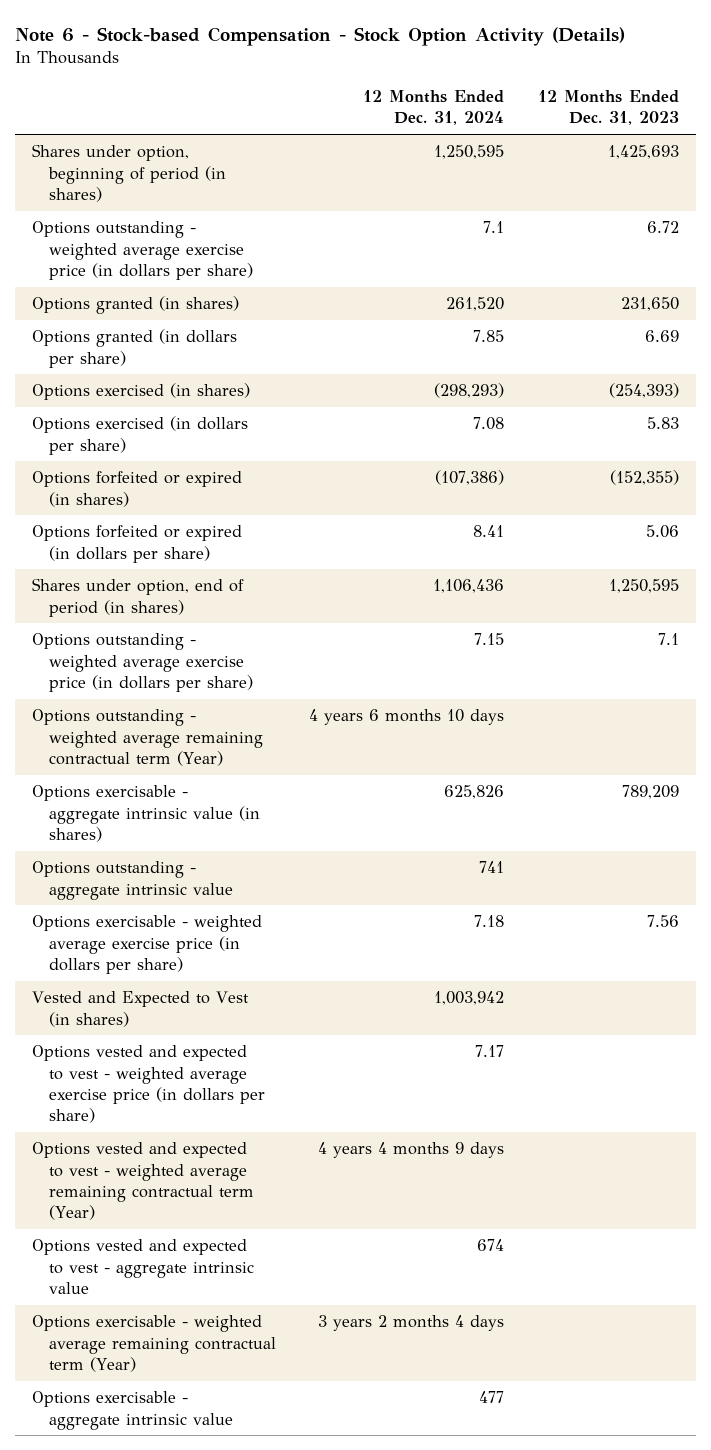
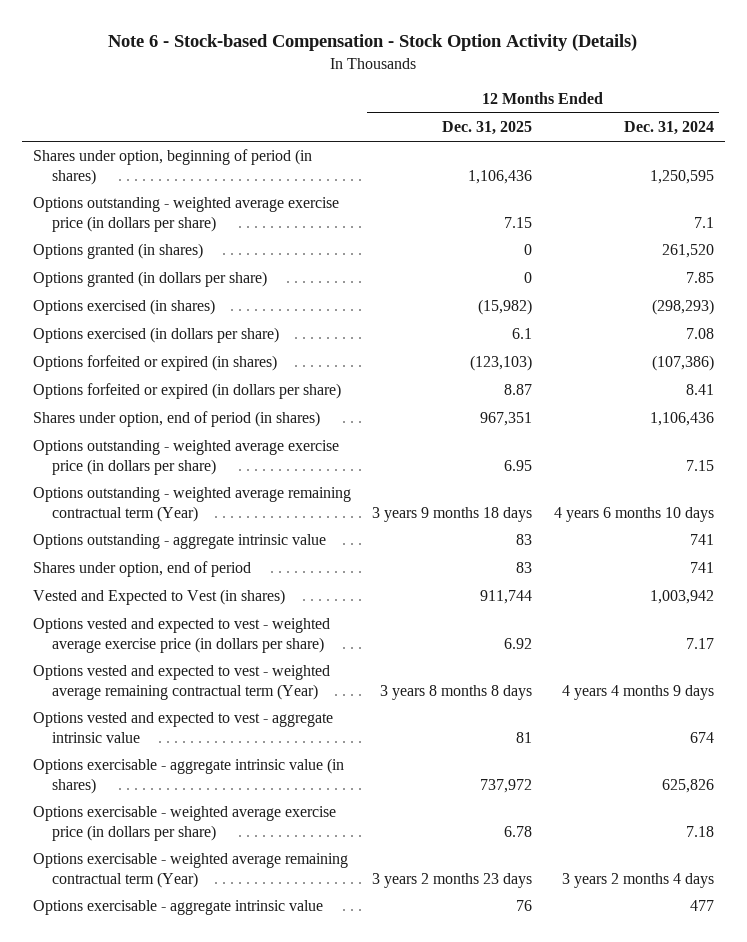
[537,89,679,126] 12 Months Ended Dec. 31, 2023 -> none
none -> [442,121,533,136] Dec. 31, 2025
none -> [33,561,252,578] Shares under option, end of period
[31,785,260,842] Options exercisable - aggregate intrinsic value (in shares) -> [33,758,345,794] Options exercisable - aggregate intrinsic value (in shares)
[31,915,262,974] Options exercisable - weighted average exercise price (in dollars per share) -> [33,806,337,841] Options exercisable - weighted average exercise price (in dollars per share)

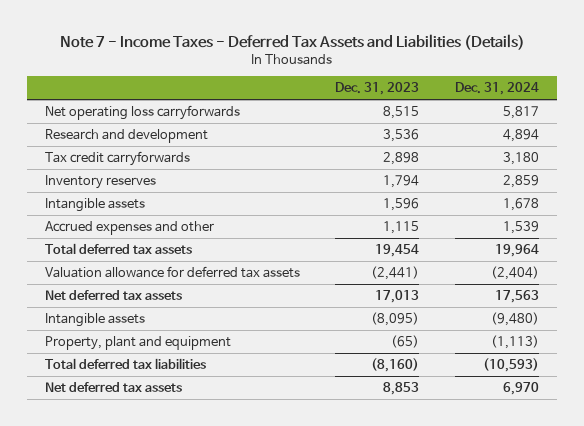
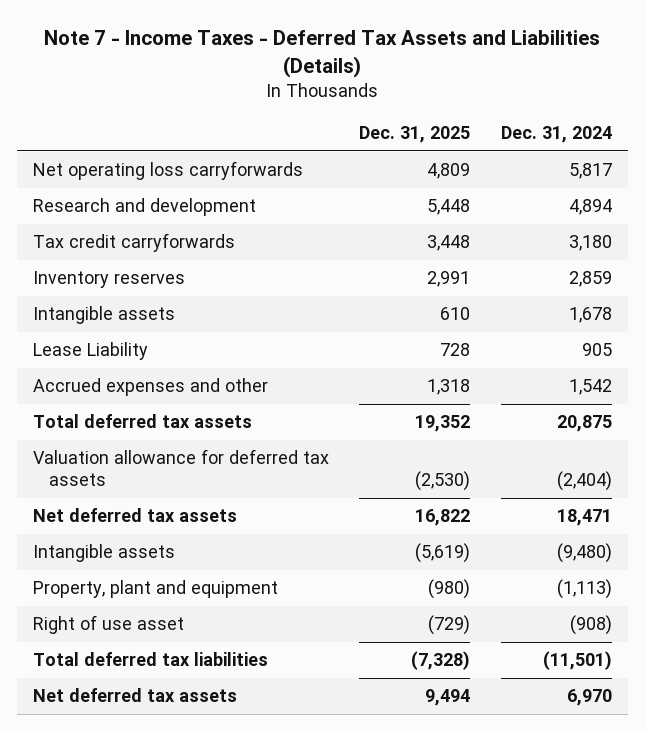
[335,82,420,96] Dec. 31, 2023 -> none
none -> [359,125,471,143] Dec. 31, 2025
none -> [32,342,148,361] Lease Liability
[502,221,539,235] 1,539 -> [569,379,613,396] 1,542
[494,244,539,258] 19,964 -> [557,415,613,433] 20,875
[494,290,539,304] 17,563 -> [557,509,613,527] 18,471
none -> [32,615,184,635] Right of use asset
[482,358,539,373] (10,593) -> [543,651,613,671] (11,501)

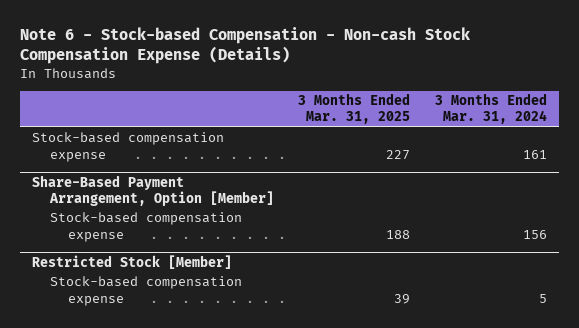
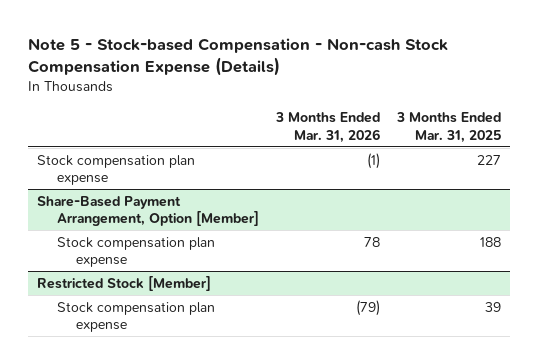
[20,27,472,65] Note 6 - Stock-based Compensation - Non-cash Stock Compensation Expense (Details) -> [28,38,449,77] Note 5 - Stock-based Compensation - Non-cash Stock Compensation Expense (Details)
[434,93,547,125] 3 Months Ended Mar. 31, 2024 -> none
none -> [275,112,381,143] 3 Months Ended Mar. 31, 2026
[32,132,225,162] Stock-based compensation expense -> [36,154,195,186] Stock compensation plan expense
[50,212,243,242] Stock-based compensation expense -> [56,236,215,268] Stock compensation plan expense
[50,276,243,306] Stock-based compensation expense -> [56,301,215,333] Stock compensation plan expense

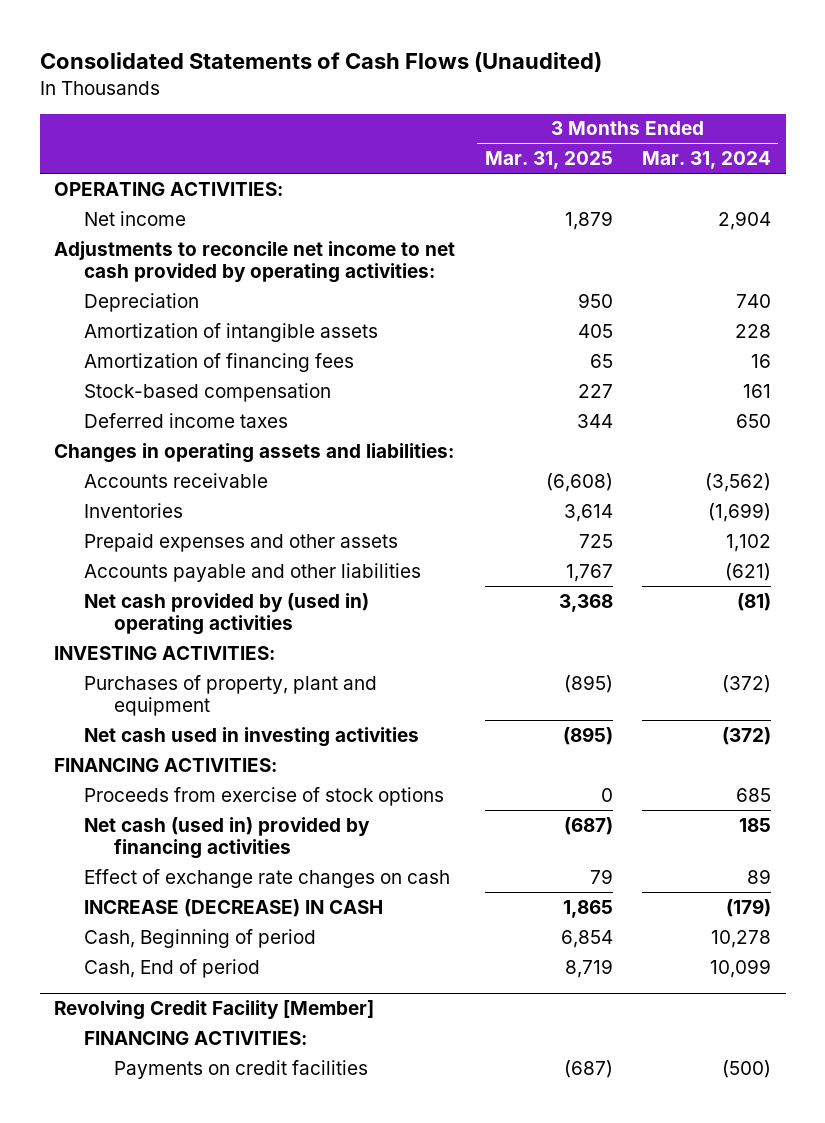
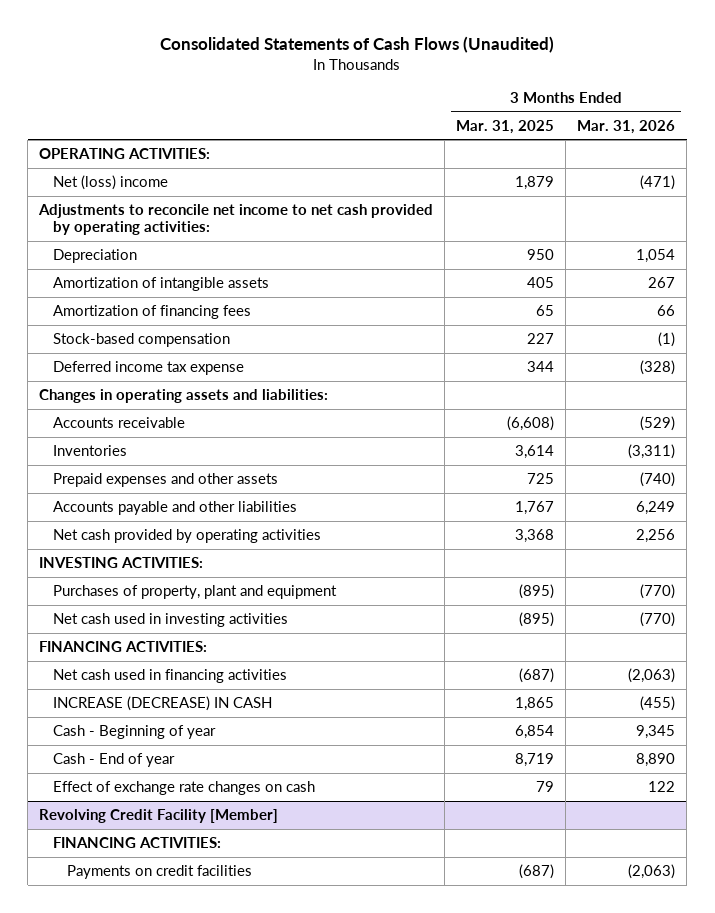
[642,151,772,170] Mar. 31, 2024 -> none
none -> [577,119,676,134] Mar. 31, 2026
[84,210,187,226] Net income -> [53,175,169,191] Net (loss) income
[84,412,289,428] Deferred income taxes -> [53,361,245,376] Deferred income tax expense
[84,592,370,635] Net cash provided by (used in) operating activities -> [53,529,322,544] Net cash provided by operating activities
[84,786,445,806] Proceeds from exercise of stock options -> none
[84,816,371,859] Net cash (used in) provided by financing activities -> [53,669,288,684] Net cash used in financing activities
[84,928,317,948] Cash, Beginning of period -> [53,725,217,740] Cash - Beginning of year
[84,958,261,978] Cash, End of period -> [53,753,176,768] Cash - End of year
[84,868,451,888] Effect of exchange rate changes on cash -> [53,781,316,796] Effect of exchange rate changes on cash

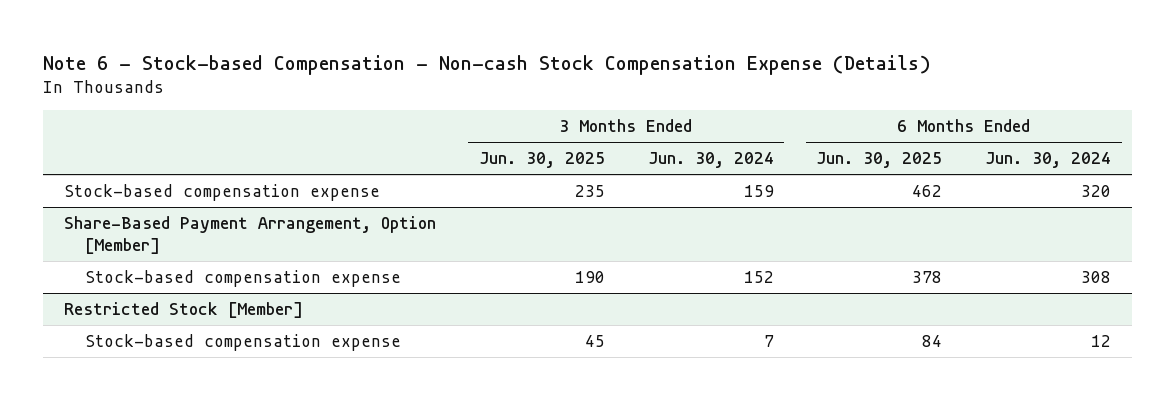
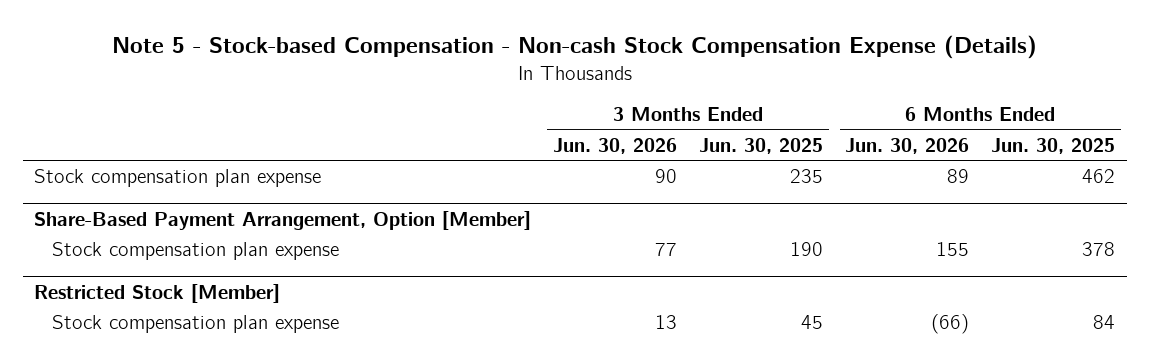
[42,54,931,75] Note 6 - Stock-based Compensation - Non-cash Stock Compensation Expense (Details) -> [111,35,1037,60] Note 5 - Stock-based Compensation - Non-cash Stock Compensation Expense (Details)
[647,152,774,169] Jun. 30, 2024 -> none
[984,152,1111,169] Jun. 30, 2024 -> none
none -> [552,137,677,154] Jun. 30, 2026
none -> [845,137,970,154] Jun. 30, 2026
[64,183,381,201] Stock-based compensation expense -> [33,169,321,188] Stock compensation plan expense
[84,269,401,287] Stock-based compensation expense -> [52,242,340,261] Stock compensation plan expense
[84,333,401,351] Stock-based compensation expense -> [52,315,340,334] Stock compensation plan expense

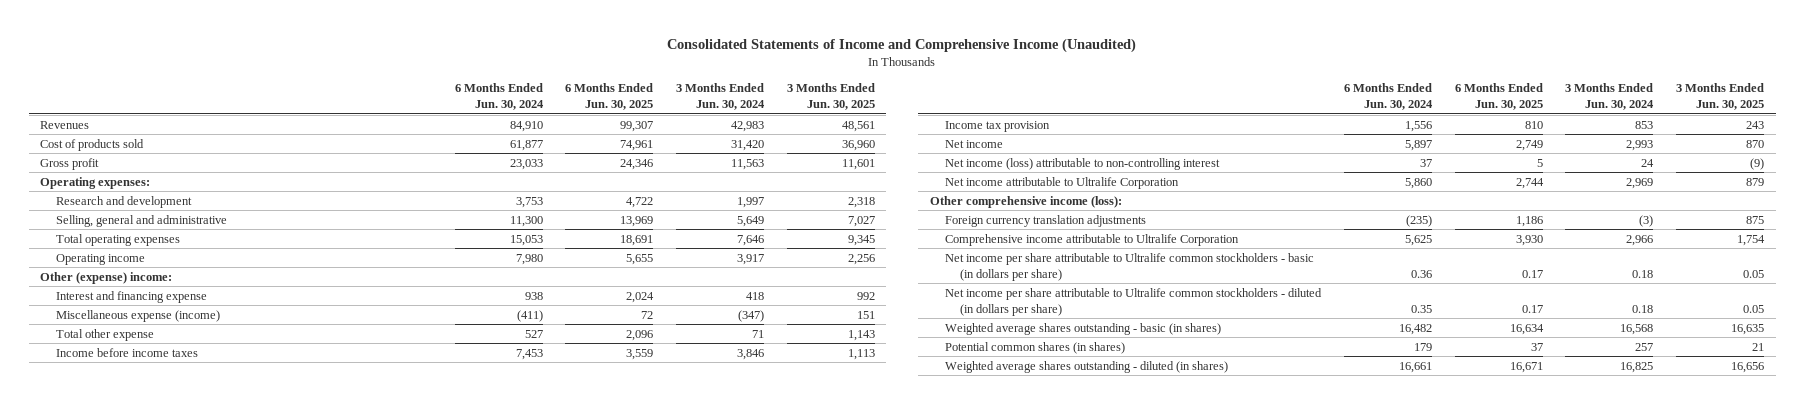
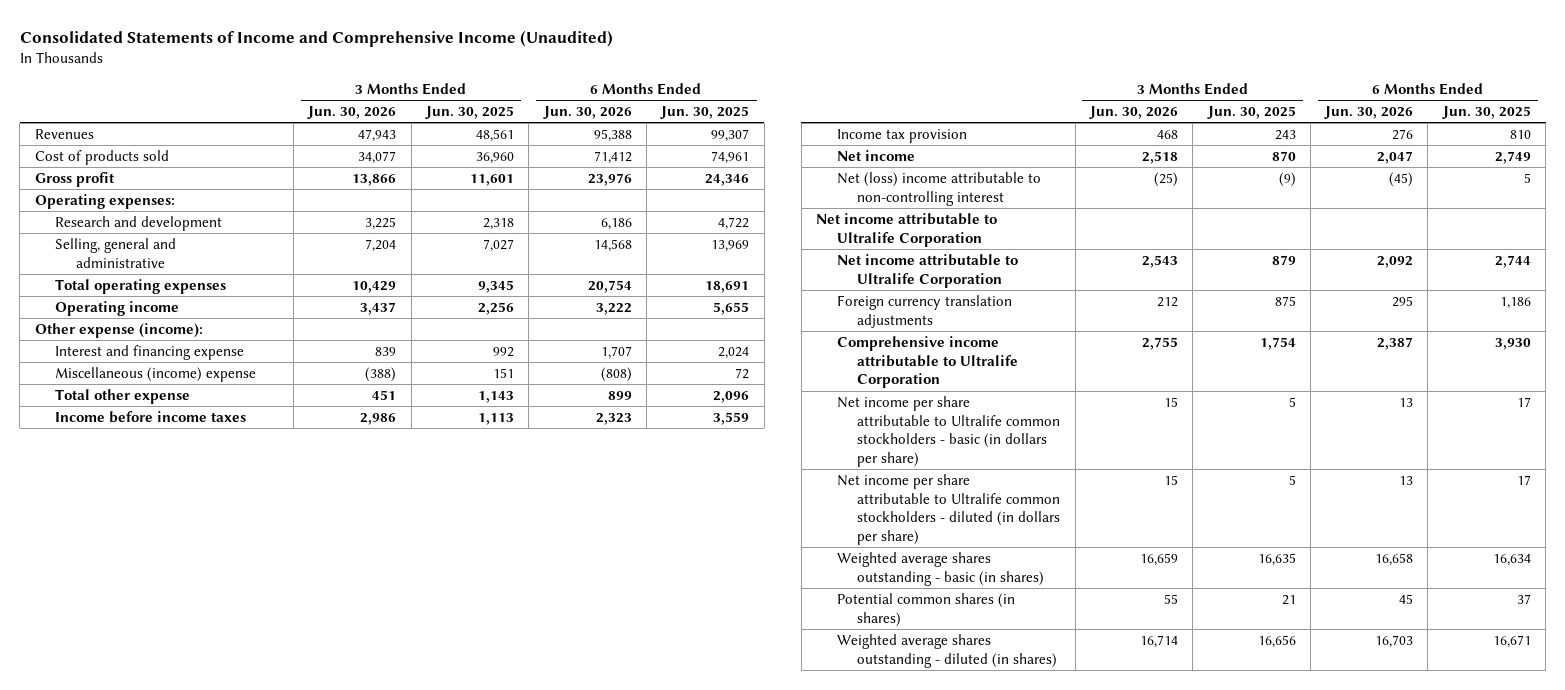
[454,83,544,111] 6 Months Ended Jun. 30, 2024 -> none
[676,83,766,111] 3 Months Ended Jun. 30, 2024 -> none
none -> [307,106,397,120] Jun. 30, 2026
none -> [542,106,632,120] Jun. 30, 2026
[40,271,173,284] Other (expense) income: -> [34,323,203,339] Other expense (income):
[55,309,220,322] Miscellaneous expense (income) -> [55,367,257,383] Miscellaneous (income) expense
[944,157,1220,170] Net income (loss) attributable to non-controlling interest -> [836,172,1041,206] Net (loss) income attributable to non-controlling interest
none -> [816,213,998,247] Net income attributable to Ultralife Corporation
[929,195,1122,208] Other comprehensive income (loss): -> none
[1521,269,1543,278] 0.17 -> [1516,397,1531,408] 17
[1743,269,1765,278] 0.05 -> [1288,397,1296,408] 5
[1521,304,1543,313] 0.17 -> [1516,475,1531,486] 17
[1743,304,1765,313] 0.05 -> [1288,475,1296,486] 5

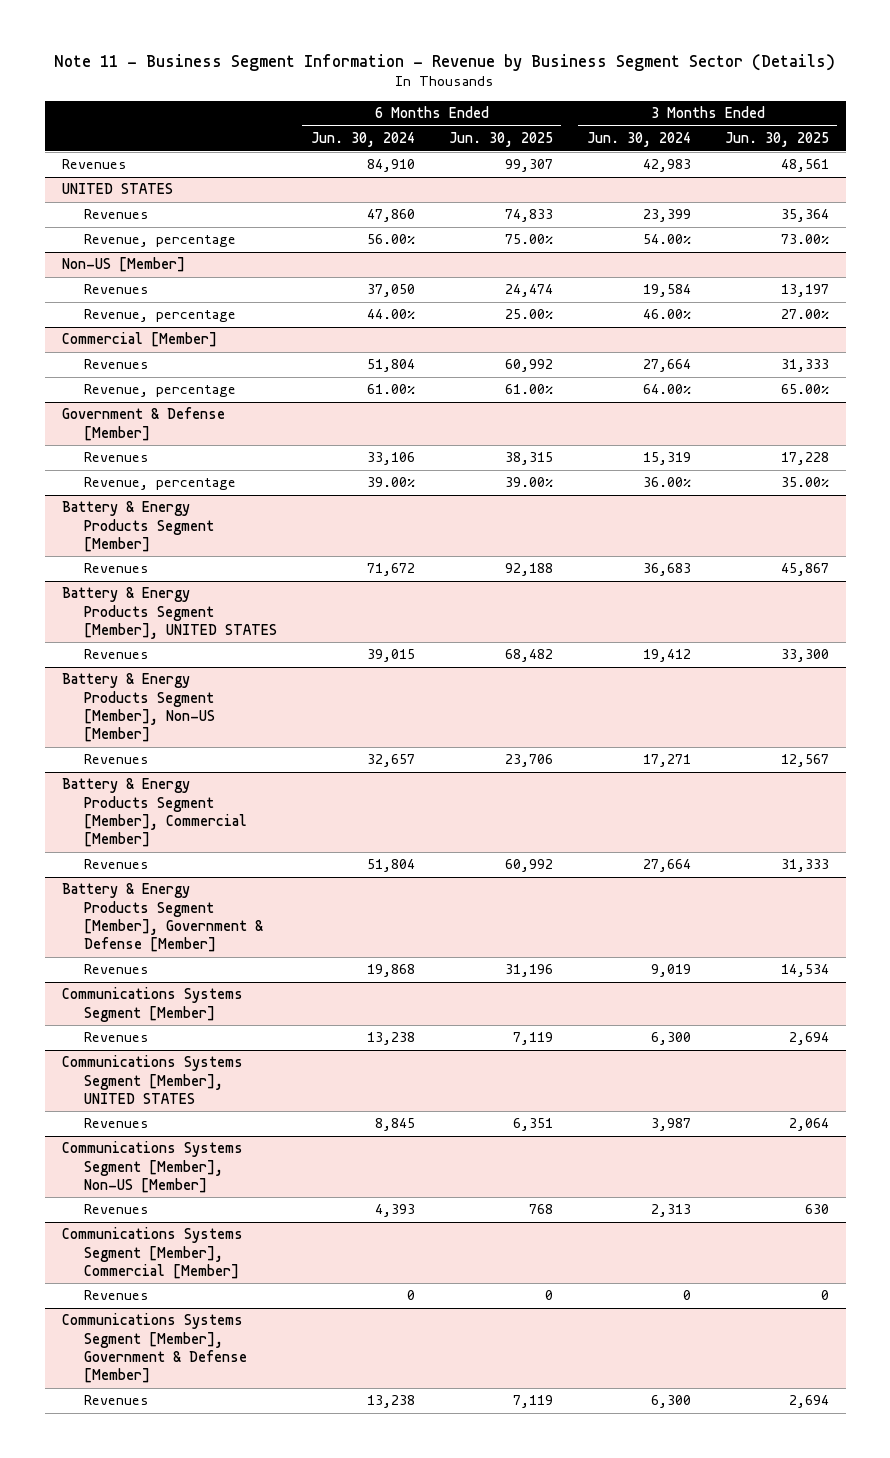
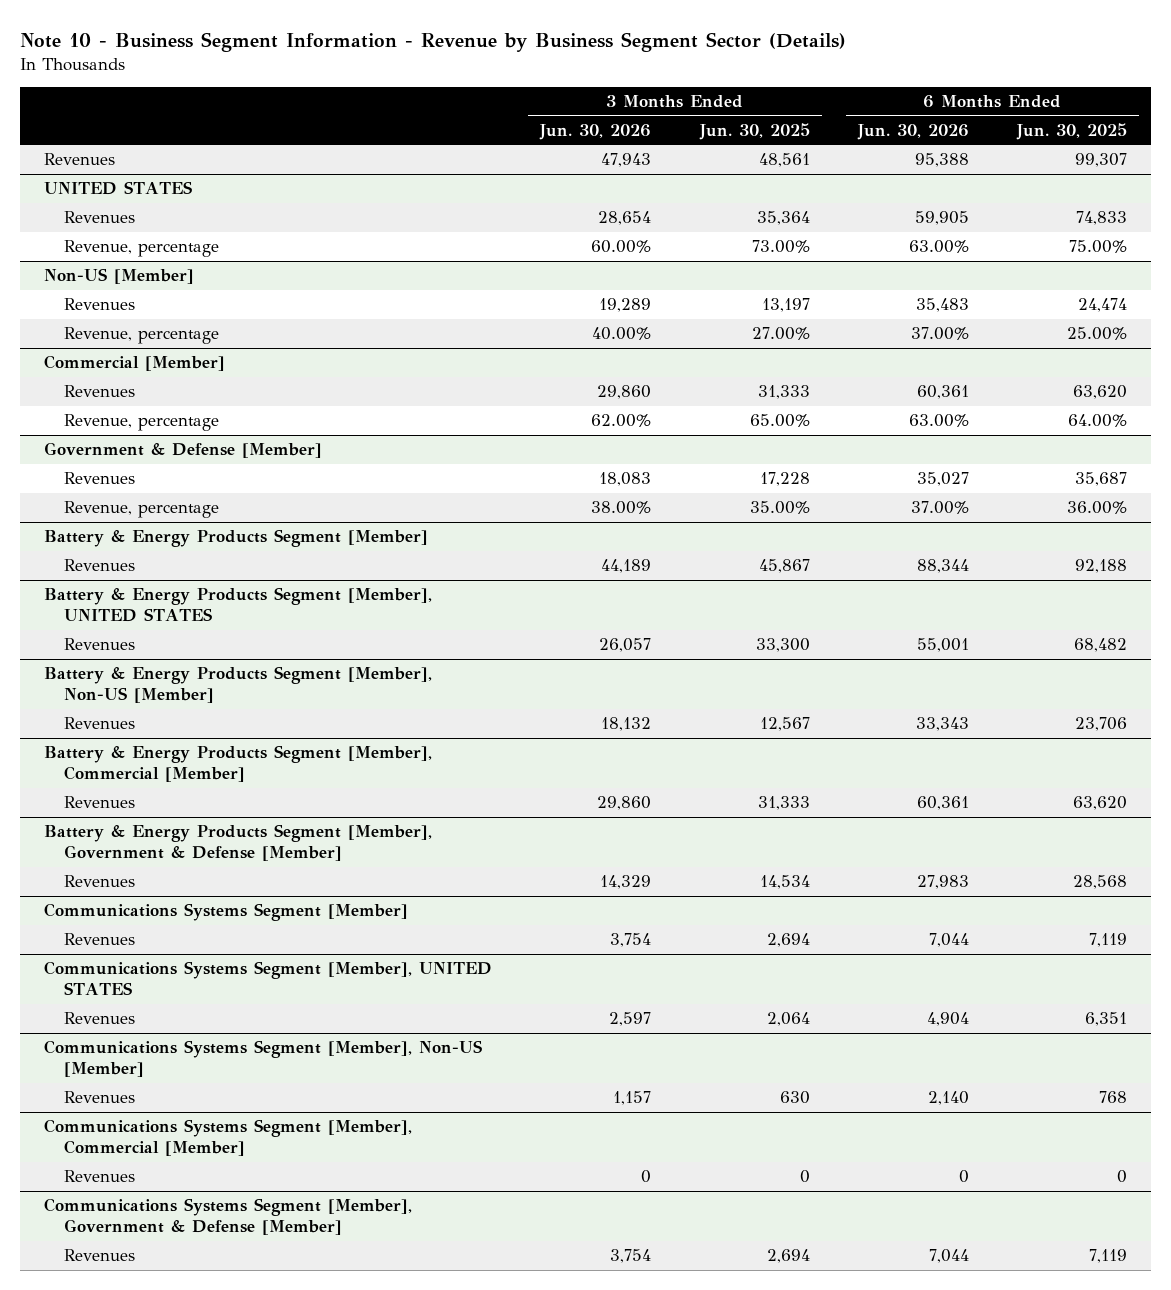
[54,53,836,71] Note 11 - Business Segment Information - Revenue by Business Segment Sector (Details) -> [20,31,847,52] Note 10 - Business Segment Information - Revenue by Business Segment Sector (Details)
[310,132,415,148] Jun. 30, 2024 -> none
[586,132,691,148] Jun. 30, 2024 -> none
none -> [539,123,652,140] Jun. 30, 2026
none -> [856,123,969,140] Jun. 30, 2026
[504,359,553,373] 60,992 -> [1072,385,1127,400] 63,620
[504,384,553,395] 61.00% -> [1067,414,1127,428] 64.00%
[504,452,553,466] 38,315 -> [1074,472,1127,487] 35,687
[504,477,553,488] 39.00% -> [1066,501,1127,515] 36.00%
[504,859,553,873] 60,992 -> [1072,796,1127,811] 63,620
[504,964,553,978] 31,196 -> [1072,875,1127,890] 28,568

